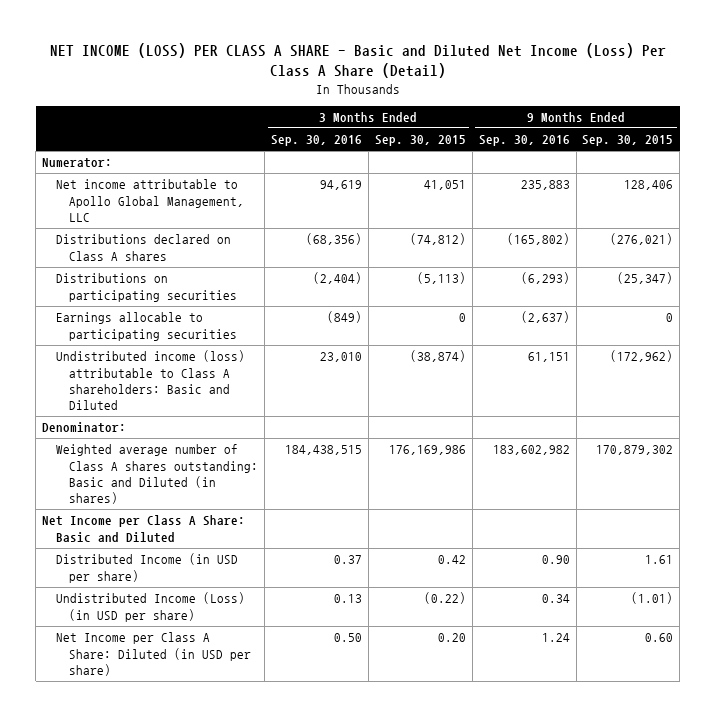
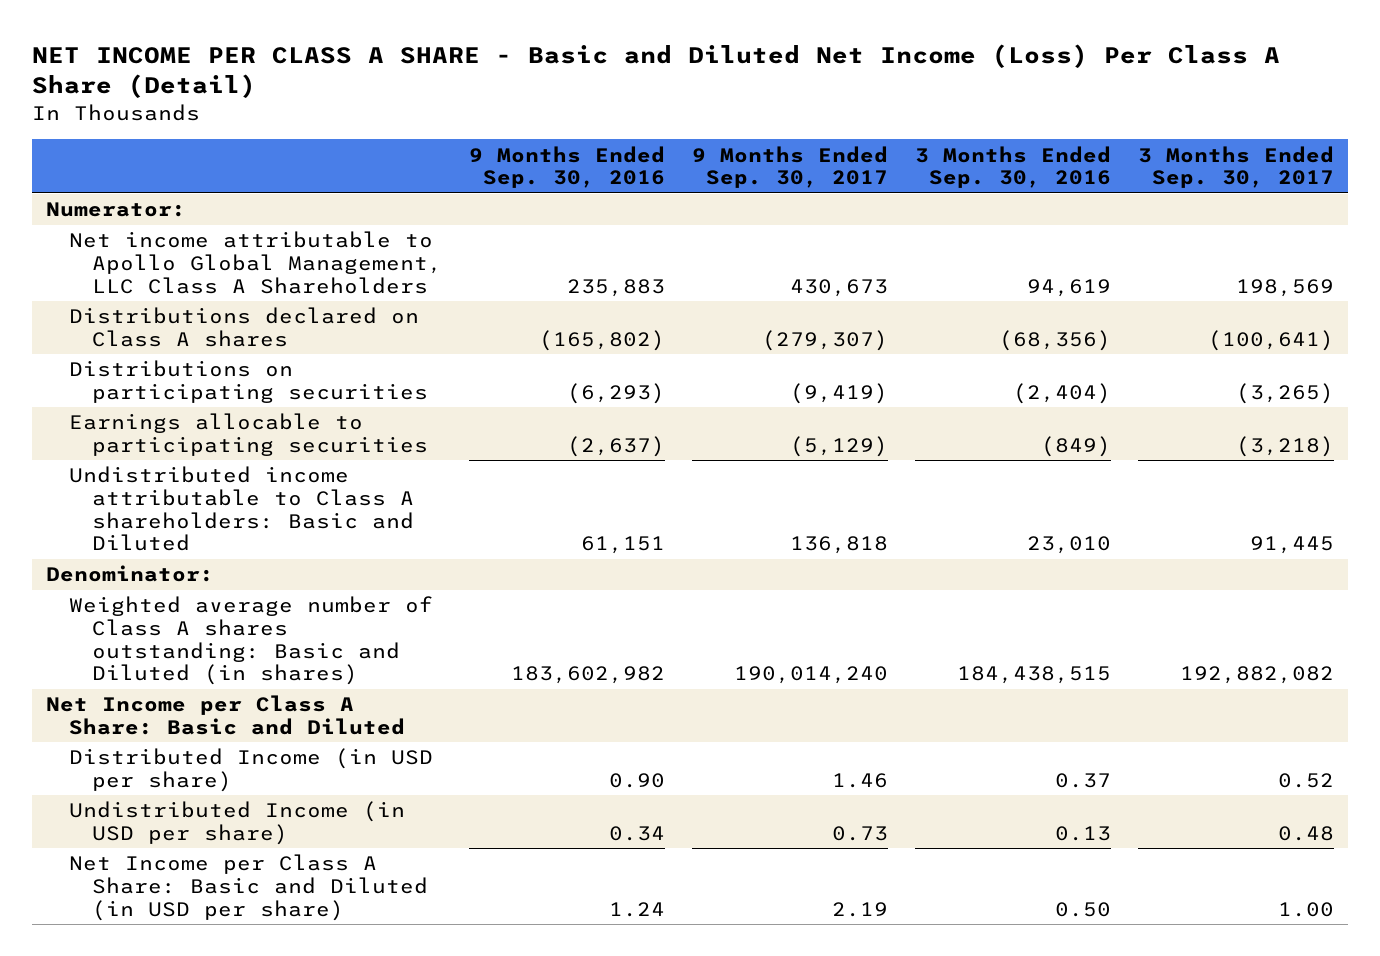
[49,43,666,79] NET INCOME (LOSS) PER CLASS A SHARE - Basic and Diluted Net Income (Loss) Per Class A Share (Detail) -> [32,43,1281,99] NET INCOME PER CLASS A SHARE - Basic and Diluted Net Income (Loss) Per Class A Share (Detail)
[374,135,466,147] Sep. 30, 2015 -> none
[582,135,674,147] Sep. 30, 2015 -> none
none -> [692,145,889,189] 9 Months Ended Sep. 30, 2017
none -> [1138,145,1335,189] 3 Months Ended Sep. 30, 2017
[55,179,245,222] Net income attributable to Apollo Global Management, LLC -> [68,231,442,294] Net income attributable to Apollo Global Management, LLC Class A Shareholders
[55,350,245,411] Undistributed income (loss) attributable to Class A shareholders: Basic and Diluted -> [68,466,414,552] Undistributed income attributable to Class A shareholders: Basic and Diluted
[55,592,245,622] Undistributed Income (Loss) (in USD per share) -> [68,801,405,845] Undistributed Income (in USD per share)
[55,632,252,676] Net Income per Class A Share: Diluted (in USD per share) -> [68,854,428,921] Net Income per Class A Share: Basic and Diluted (in USD per share)

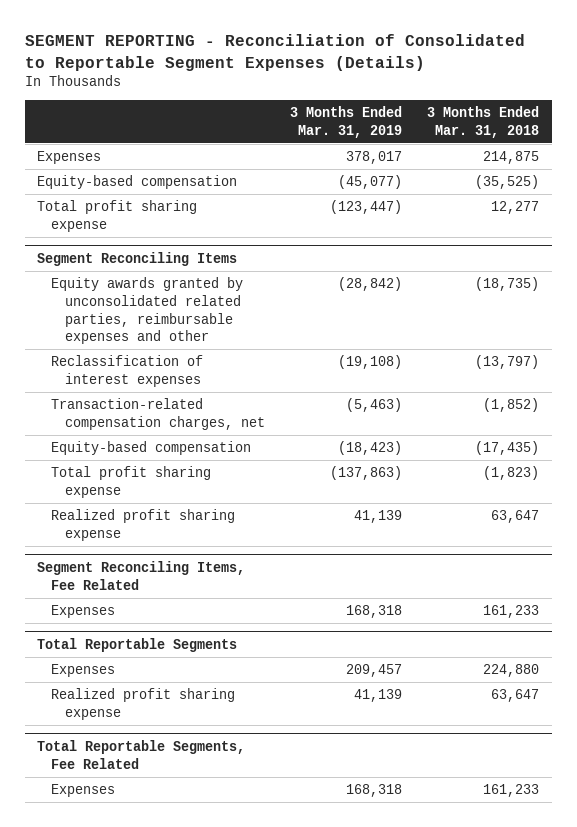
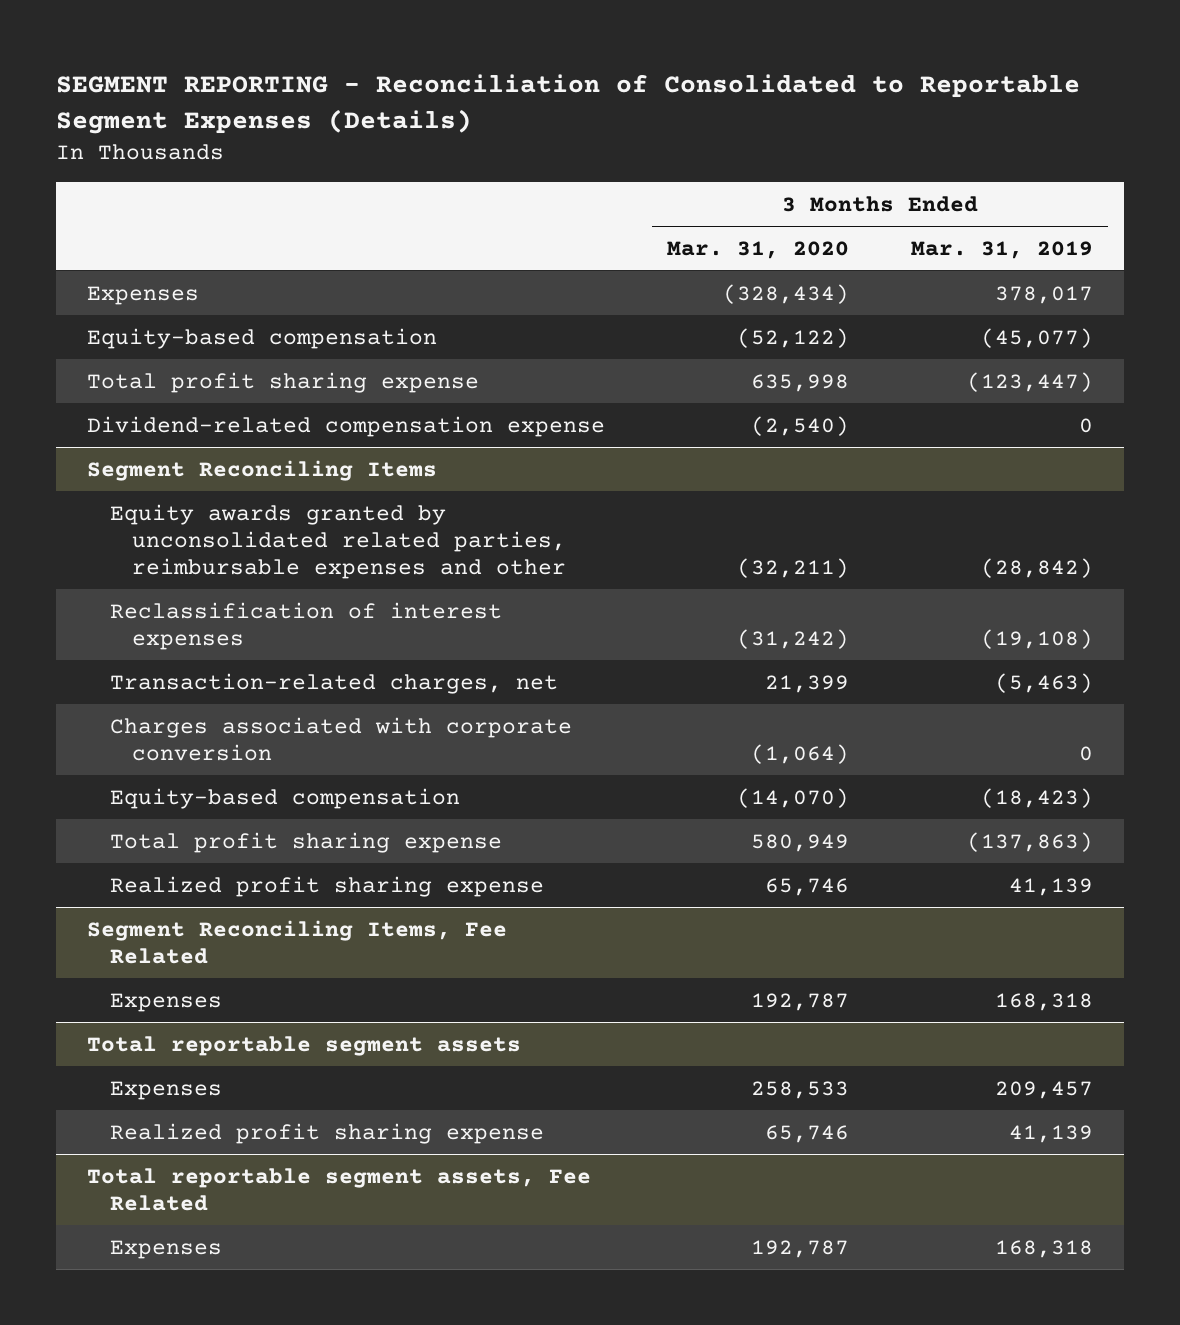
[427,106,540,138] 3 Months Ended Mar. 31, 2018 -> none
none -> [667,240,850,259] Mar. 31, 2020
none -> [87,415,606,437] Dividend-related compensation expense
[51,398,266,430] Transaction-related compensation charges, net -> [109,672,558,694] Transaction-related charges, net
none -> [109,716,572,761] Charges associated with corporate conversion
[37,638,238,653] Total Reportable Segments -> [87,1035,522,1056] Total reportable segment assets
[37,740,246,769] Total Reportable Segments, Fee Related -> [87,1167,592,1211] Total reportable segment assets, Fee Related

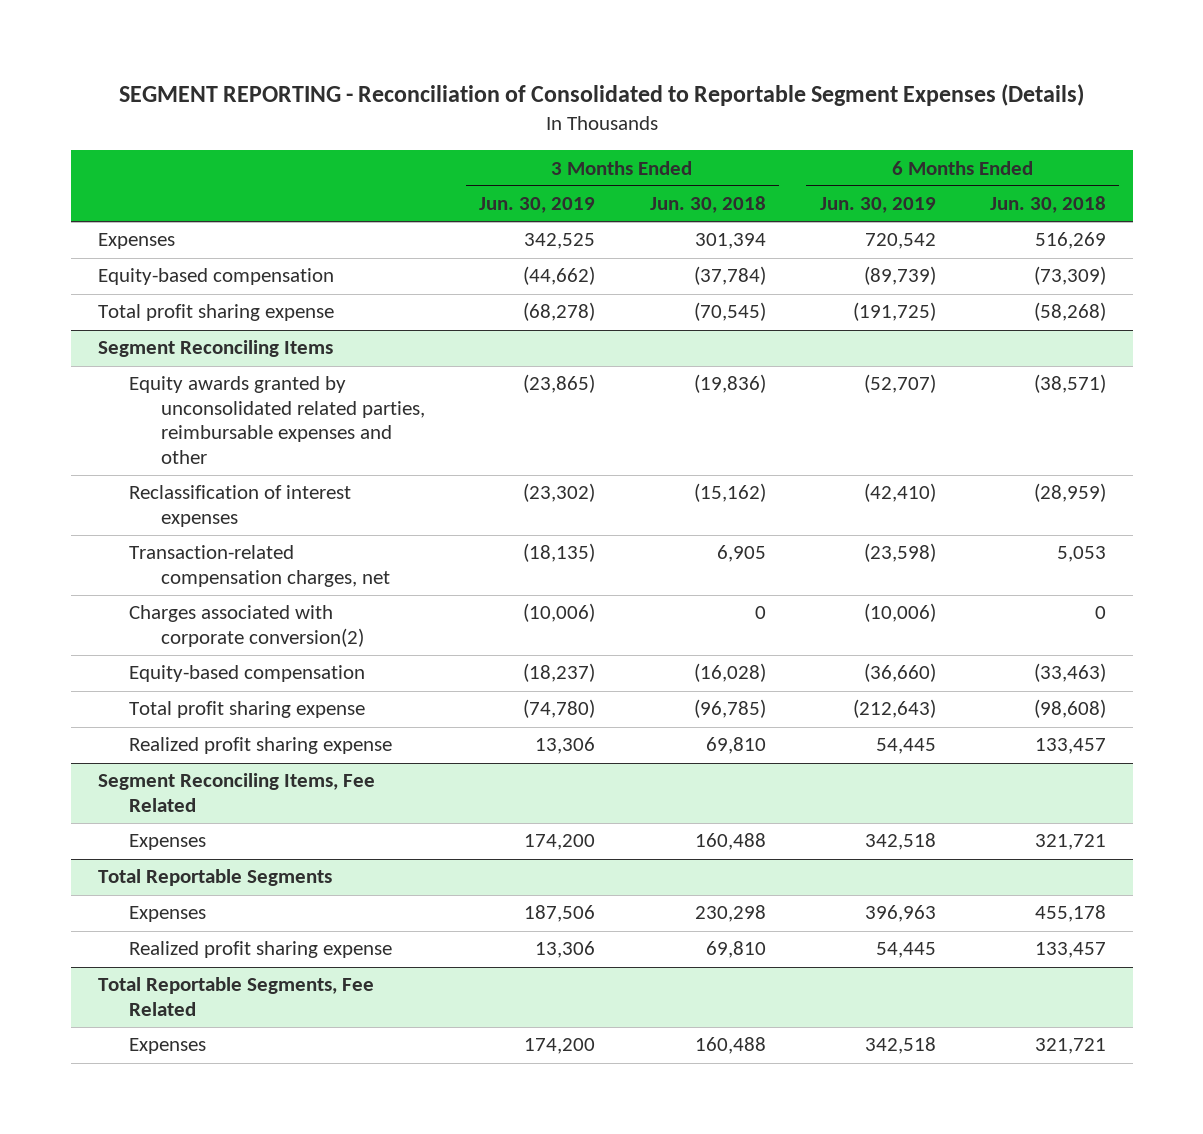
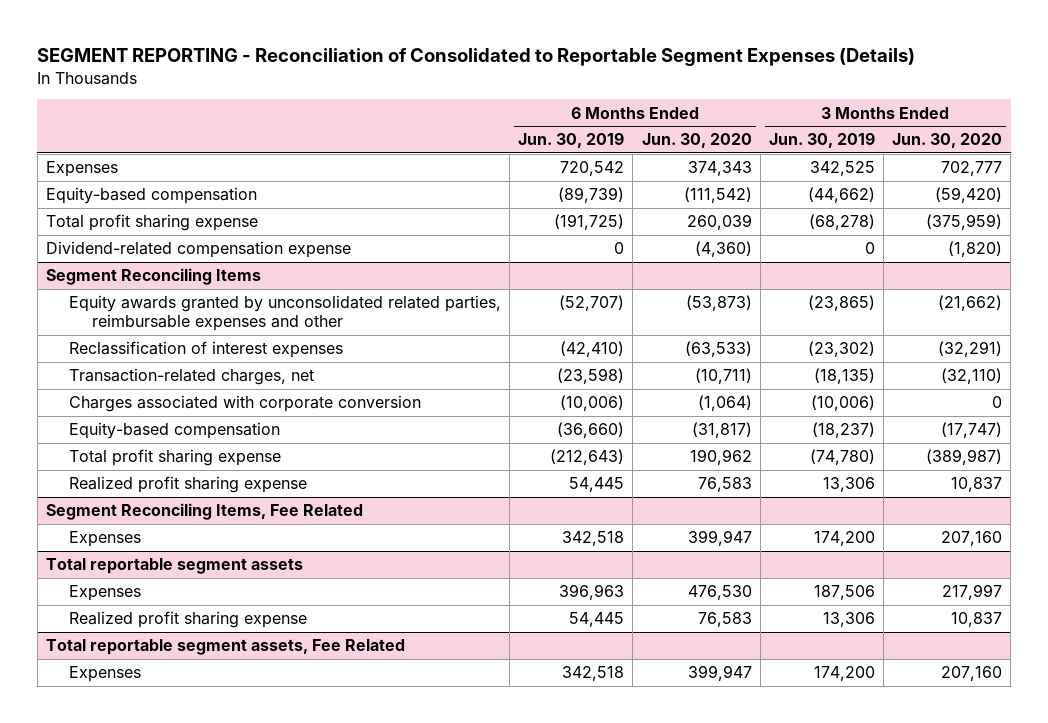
[649,196,766,214] Jun. 30, 2018 -> none
[989,196,1106,214] Jun. 30, 2018 -> none
none -> [641,133,752,149] Jun. 30, 2020
none -> [892,133,1003,149] Jun. 30, 2020
none -> [46,241,352,259] Dividend-related compensation expense
[129,545,391,587] Transaction-related compensation charges, net -> [69,368,315,386] Transaction-related charges, net
[129,605,365,647] Charges associated with corporate conversion(2) -> [69,395,422,413] Charges associated with corporate conversion
[97,869,332,887] Total Reportable Segments -> [46,558,304,575] Total reportable segment assets
[97,977,374,1016] Total Reportable Segments, Fee Related -> [46,639,406,656] Total reportable segment assets, Fee Related

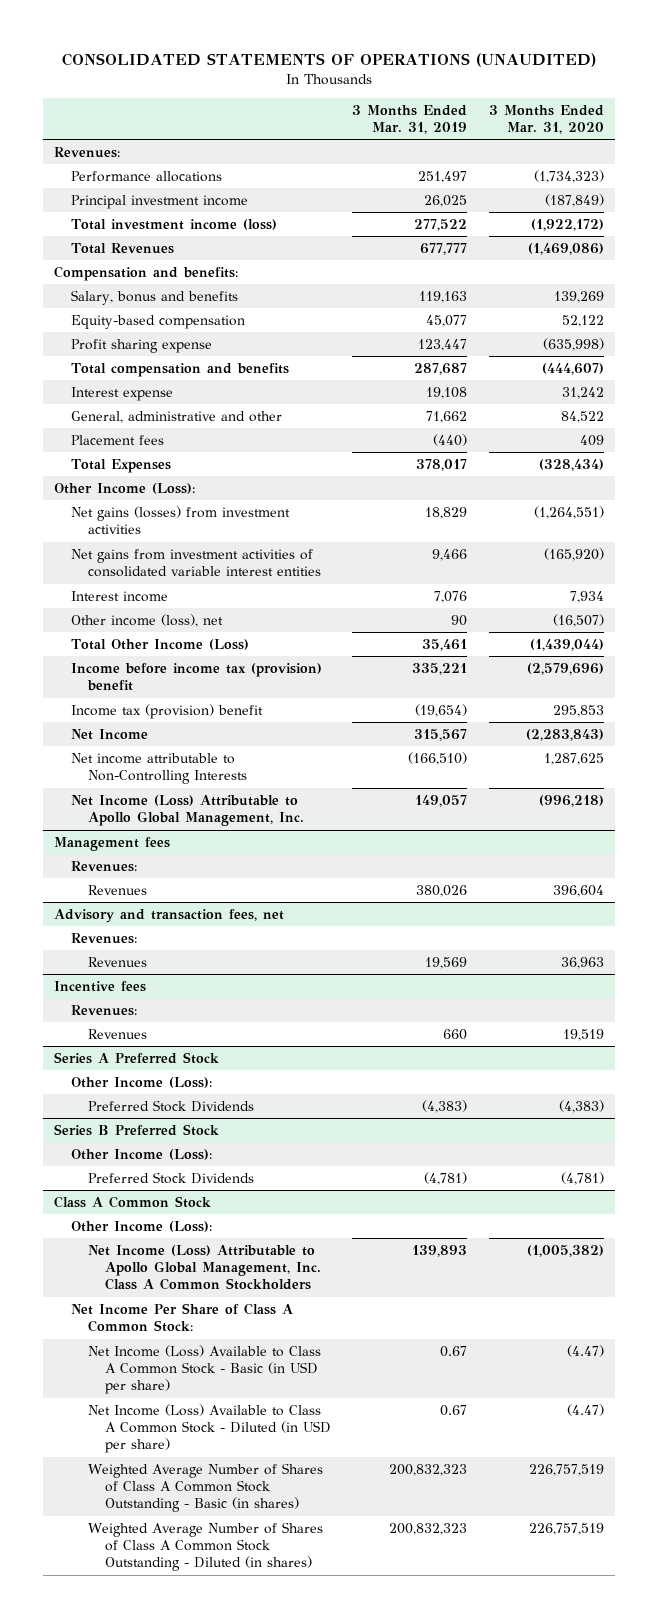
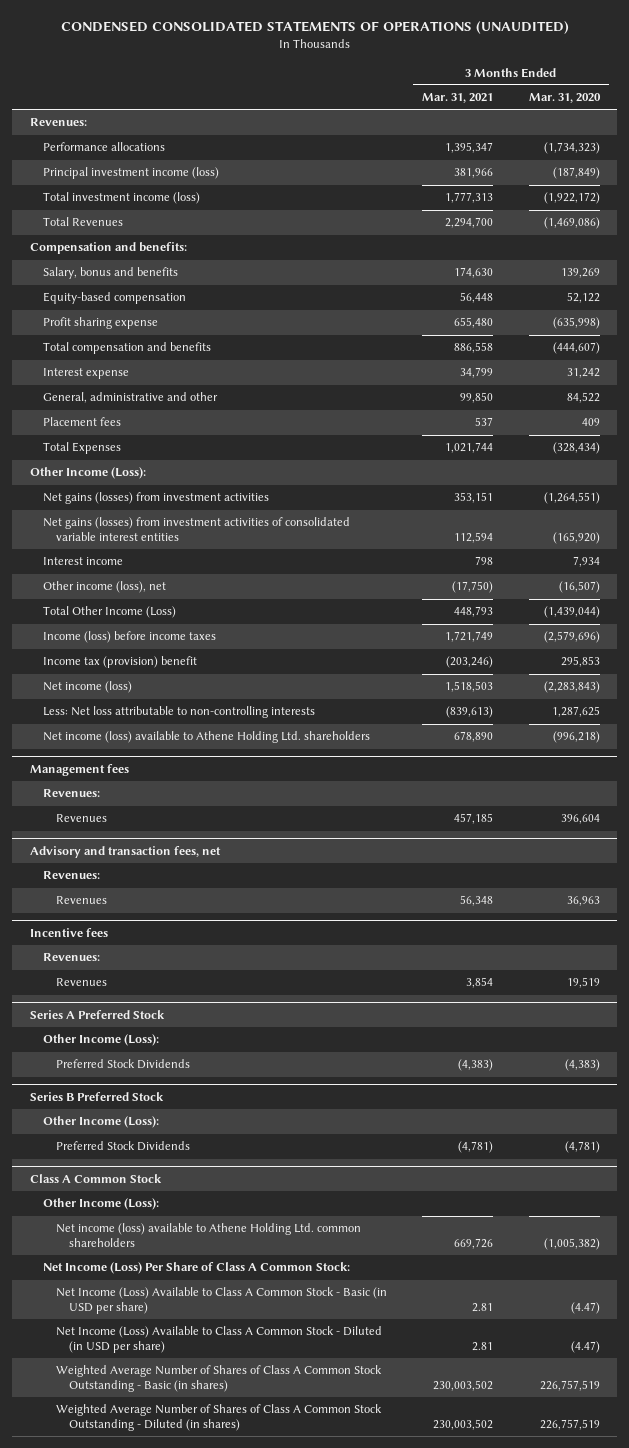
[62,52,597,67] CONSOLIDATED STATEMENTS OF OPERATIONS (UNAUDITED) -> [60,21,569,35] CONDENSED CONSOLIDATED STATEMENTS OF OPERATIONS (UNAUDITED)
[352,104,468,134] 3 Months Ended Mar. 31, 2019 -> none
none -> [422,93,494,104] Mar. 31, 2021
[70,195,248,210] Principal investment income -> [42,167,219,180] Principal investment income (loss)
[70,549,321,578] Net gains from investment activities of consolidated variable interest entities -> [42,517,350,542] Net gains (losses) from investment activities of consolidated variable interest entities
[70,663,322,692] Income before income tax (provision) benefit -> [42,631,216,644] Income (loss) before income taxes
[70,729,148,741] Net Income -> [42,681,132,694] Net income (loss)
[70,753,247,785] Net income attributable to Non-Controlling Interests -> [42,706,315,719] Less: Net loss attributable to non-controlling interests
[70,795,304,827] Net Income (Loss) Attributable to Apollo Global Management, Inc. -> [42,731,370,744] Net income (loss) available to Athene Holding Ltd. shareholders
[87,1245,321,1291] Net Income (Loss) Attributable to Apollo Global Management, Inc. Class A Common Stockholders -> [55,1223,361,1248] Net income (loss) available to Athene Holding Ltd. common shareholders
[70,1303,293,1333] Net Income Per Share of Class A Common Stock: -> [42,1262,350,1275] Net Income (Loss) Per Share of Class A Common Stock:

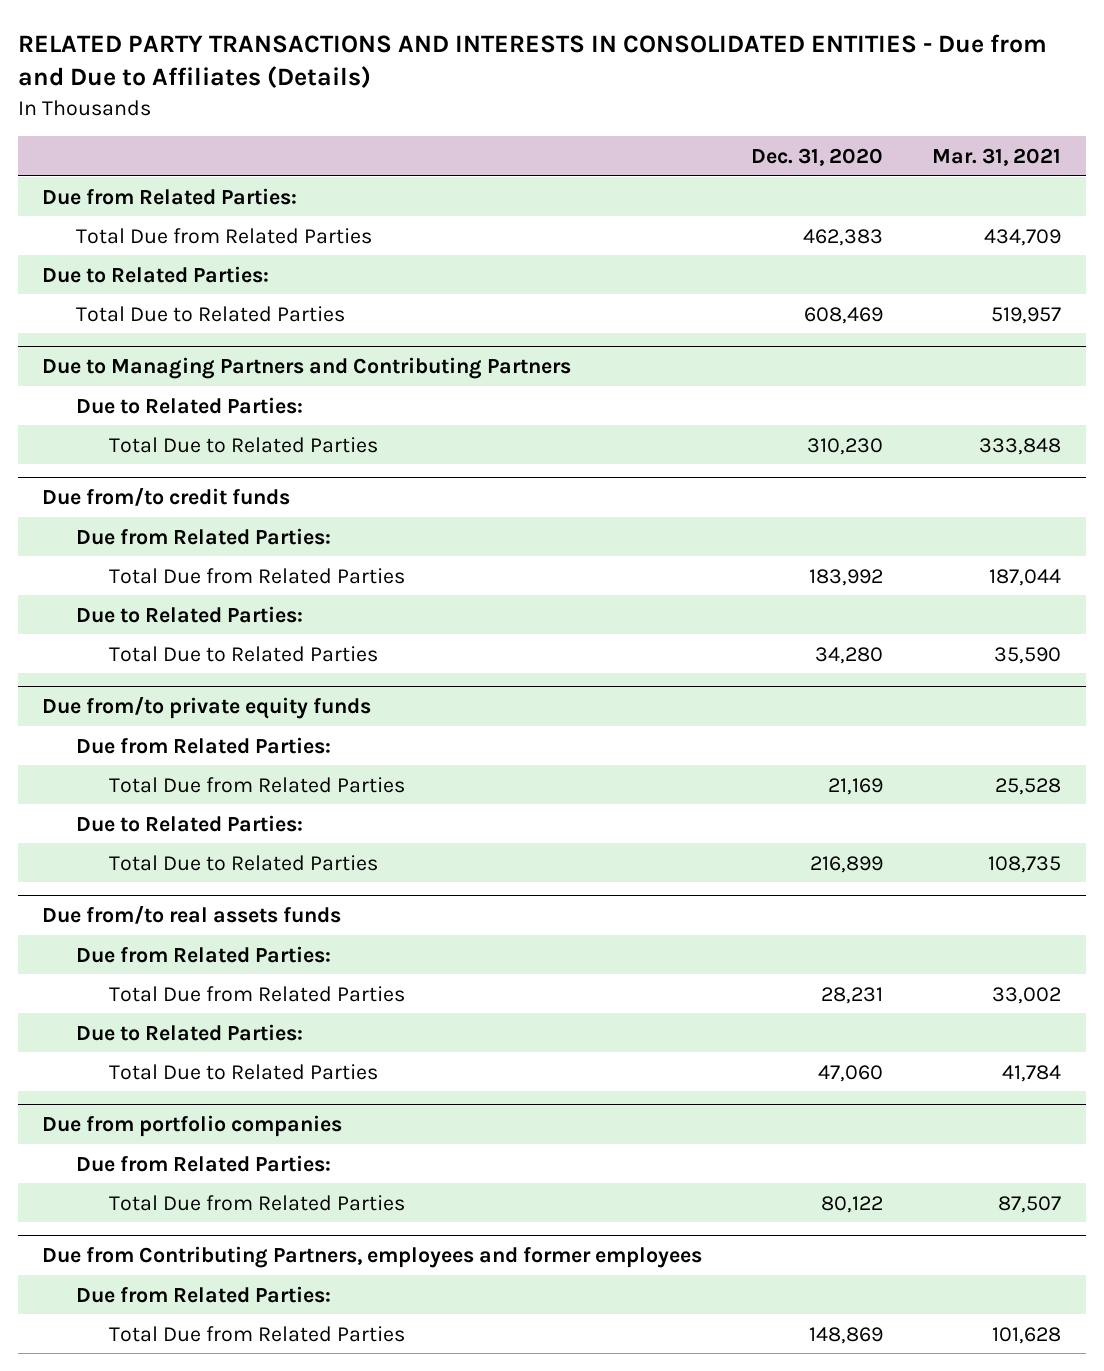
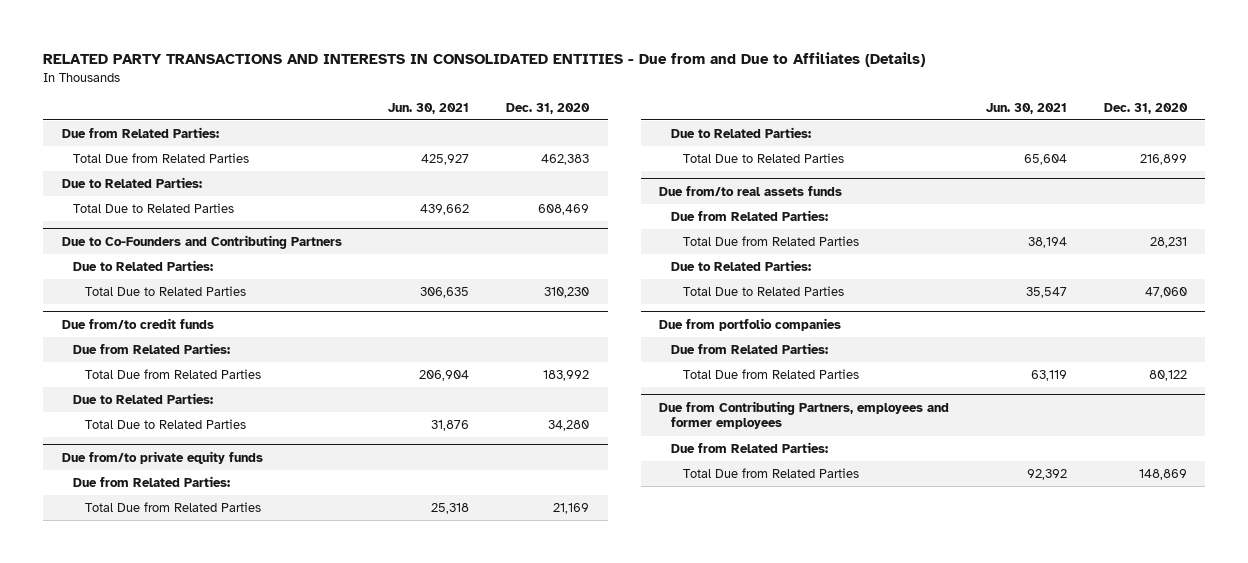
[932,147,1062,166] Mar. 31, 2021 -> none
none -> [388,102,470,114] Jun. 30, 2021
[42,357,572,380] Due to Managing Partners and Contributing Partners -> [61,234,342,249] Due to Co-Founders and Contributing Partners

